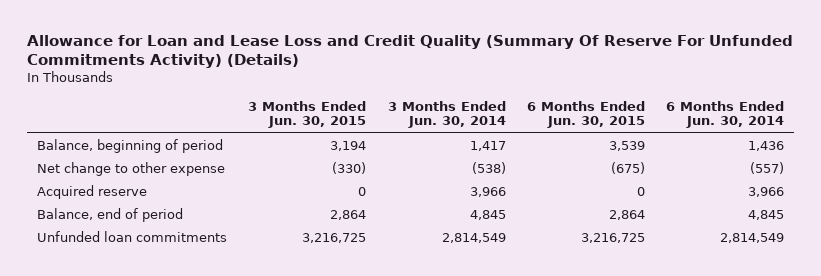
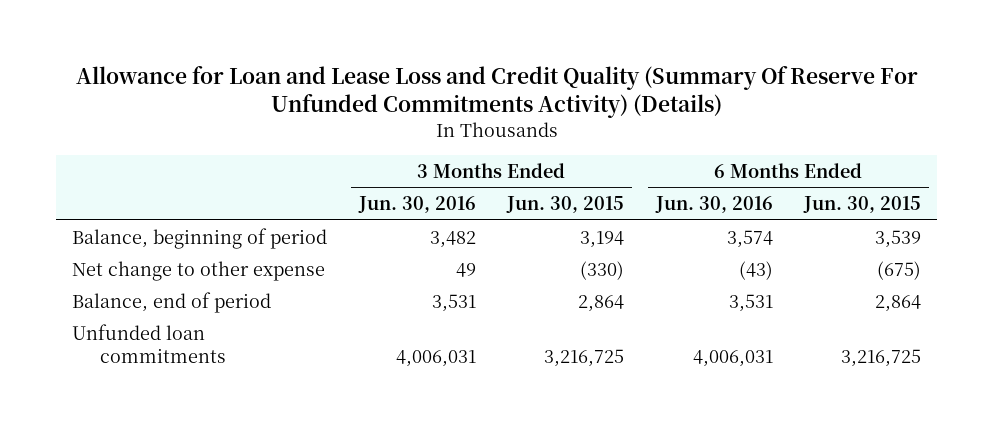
[387,100,506,129] 3 Months Ended Jun. 30, 2014 -> none
[665,100,784,129] 6 Months Ended Jun. 30, 2014 -> none
none -> [357,196,476,214] Jun. 30, 2016
none -> [654,196,773,214] Jun. 30, 2016
[37,185,148,200] Acquired reserve -> none

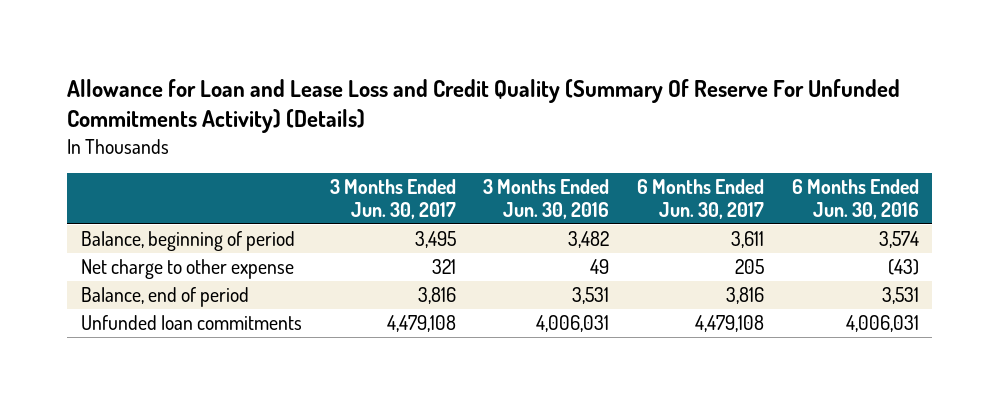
[506,196,625,214] Jun. 30, 2015 -> none
[803,196,922,214] Jun. 30, 2015 -> none
none -> [329,179,456,219] 3 Months Ended Jun. 30, 2017
none -> [636,179,764,219] 6 Months Ended Jun. 30, 2017
[71,260,325,281] Net change to other expense -> [80,259,294,280] Net charge to other expense

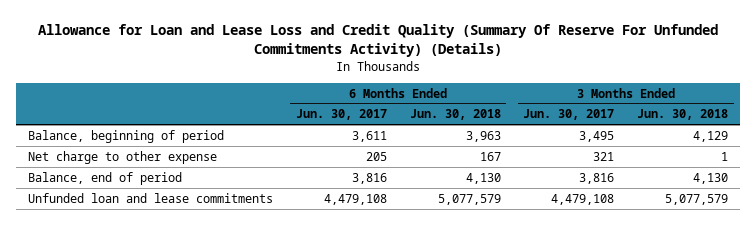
[483,179,610,219] 3 Months Ended Jun. 30, 2016 -> none
[791,179,919,219] 6 Months Ended Jun. 30, 2016 -> none
none -> [409,109,501,121] Jun. 30, 2018
none -> [637,109,729,121] Jun. 30, 2018
[80,315,302,331] Unfunded loan commitments -> [27,192,273,203] Unfunded loan and lease commitments

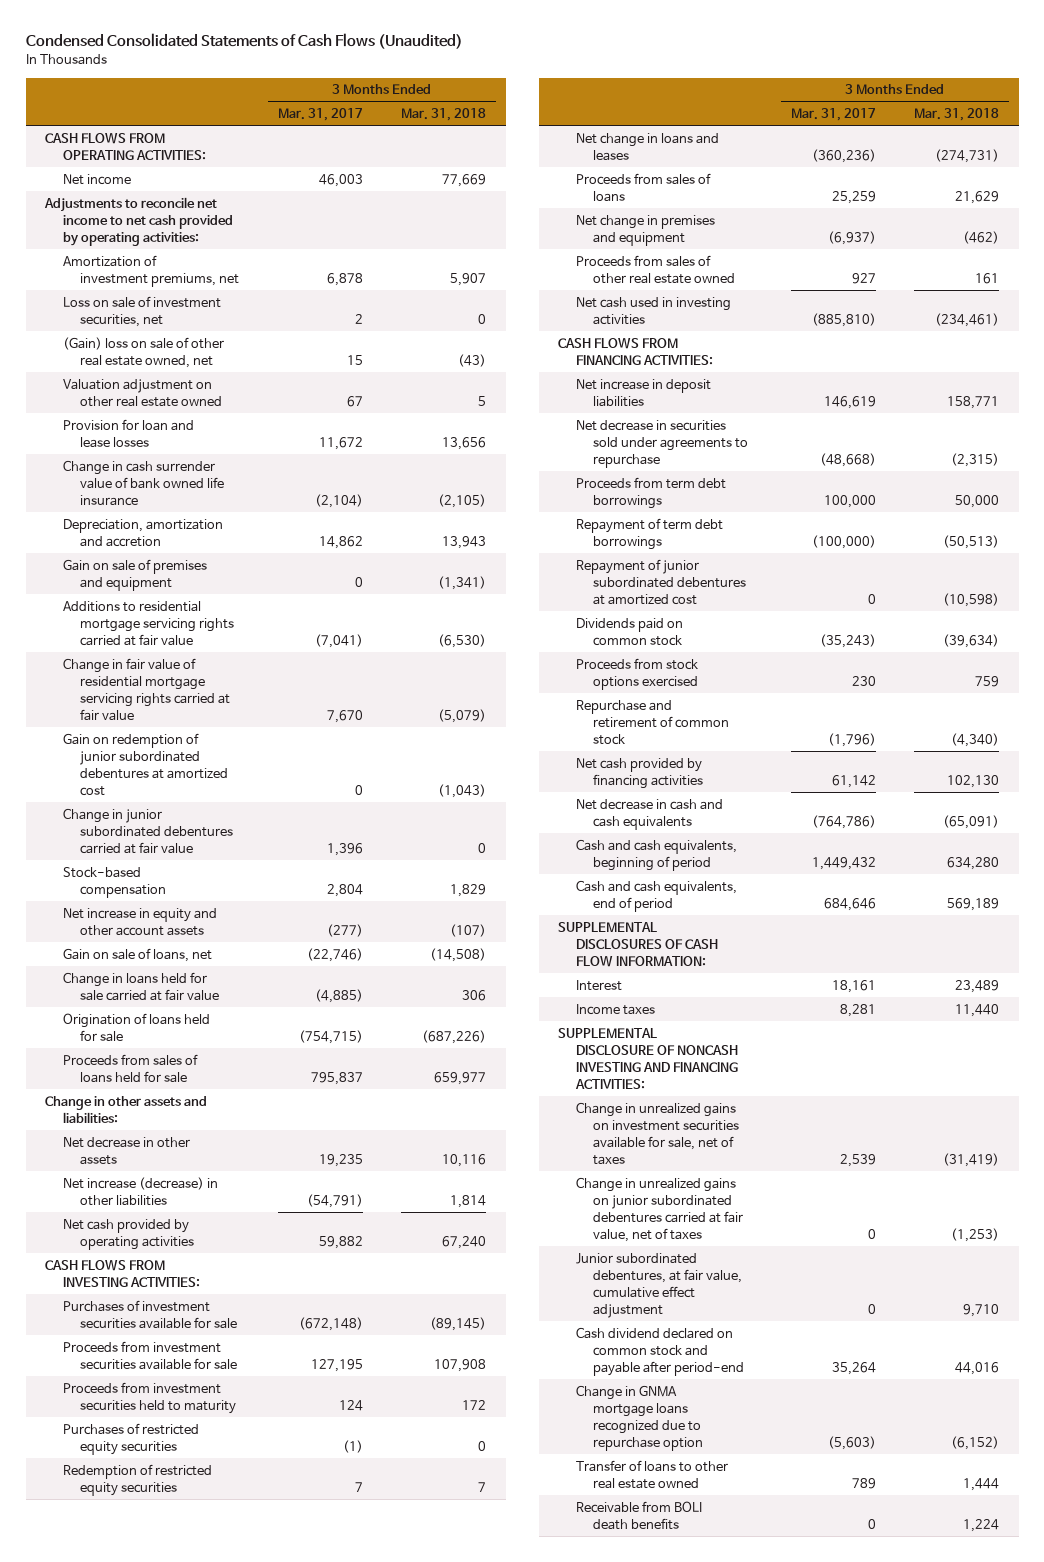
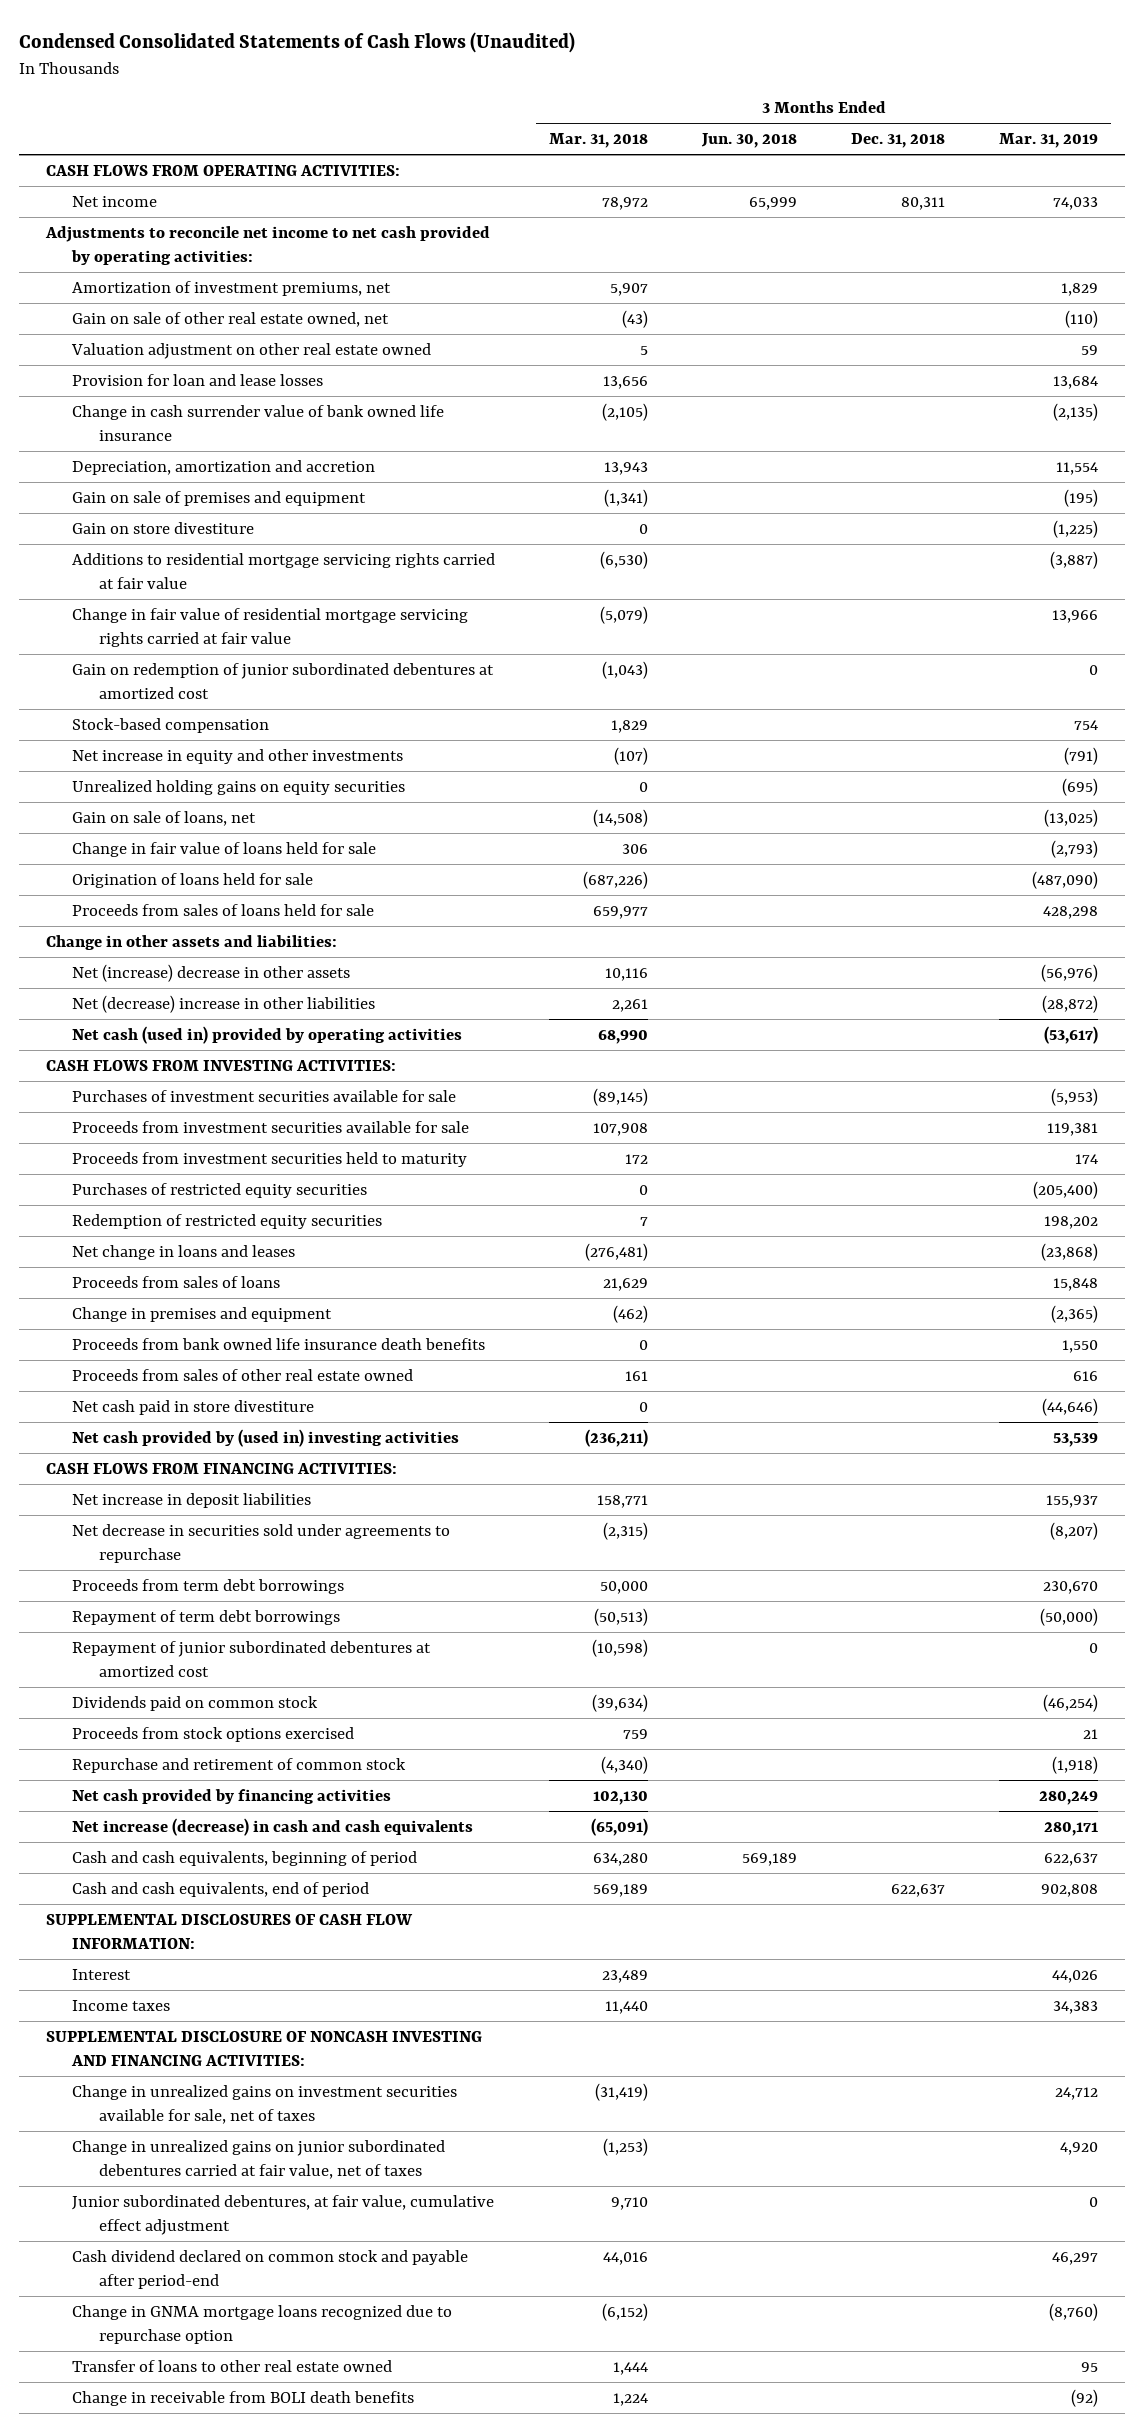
[277,108,363,122] Mar. 31, 2017 -> none
none -> [701,132,798,148] Jun. 30, 2018
none -> [850,132,945,148] Dec. 31, 2018
none -> [998,132,1098,148] Mar. 31, 2019
[442,173,487,187] 77,669 -> [602,196,649,210] 78,972
[62,295,221,327] Loss on sale of investment securities, net -> none
[62,336,224,368] (Gain) loss on sale of other real estate owned, net -> [72,311,390,327] Gain on sale of other real estate owned, net
none -> [72,521,255,534] Gain on store divestiture
[62,807,234,854] Change in junior subordinated debentures carried at fair value -> none
[62,907,217,936] Net increase in equity and other account assets -> [72,748,404,764] Net increase in equity and other investments
none -> [72,779,406,795] Unrealized holding gains on equity securities
[62,971,220,1001] Change in loans held for sale carried at fair value -> [72,841,377,857] Change in fair value of loans held for sale
[62,1136,190,1165] Net decrease in other assets -> [72,963,351,982] Net (increase) decrease in other assets
[62,1176,218,1206] Net increase (decrease) in other liabilities -> [72,994,376,1013] Net (decrease) increase in other liabilities
[450,1194,487,1208] 1,814 -> [612,998,649,1012] 2,261
[62,1218,195,1250] Net cash provided by operating activities -> [72,1025,463,1044] Net cash (used in) provided by operating activities
[442,1235,487,1249] 67,240 -> [598,1029,649,1044] 68,990
[935,148,1000,163] (274,731) -> [585,1242,649,1261] (276,481)
[575,214,715,246] Net change in premises and equipment -> [72,1306,333,1322] Change in premises and equipment
none -> [72,1337,486,1350] Proceeds from bank owned life insurance death benefits
none -> [72,1399,315,1415] Net cash paid in store divestiture
[575,296,731,325] Net cash used in investing activities -> [72,1428,460,1447] Net cash provided by (used in) investing activities
[935,312,1000,327] (234,461) -> [585,1428,649,1447] (236,211)
[575,798,723,830] Net decrease in cash and cash equivalents -> [72,1817,474,1836] Net increase (decrease) in cash and cash equivalents
[575,1500,702,1530] Receivable from BOLI death benefits -> [72,2390,415,2406] Change in receivable from BOLI death benefits

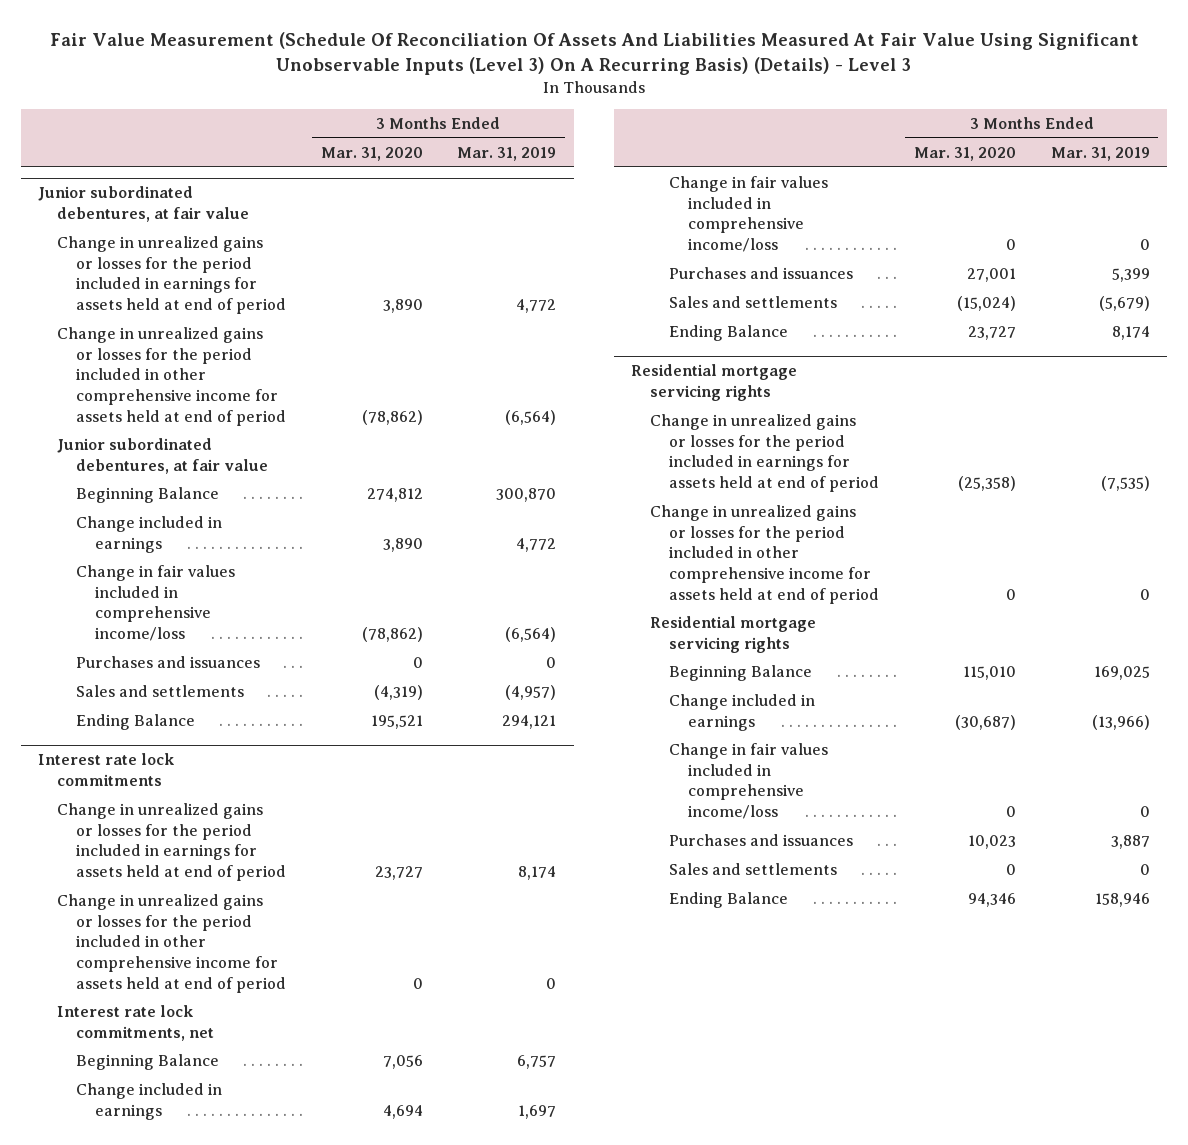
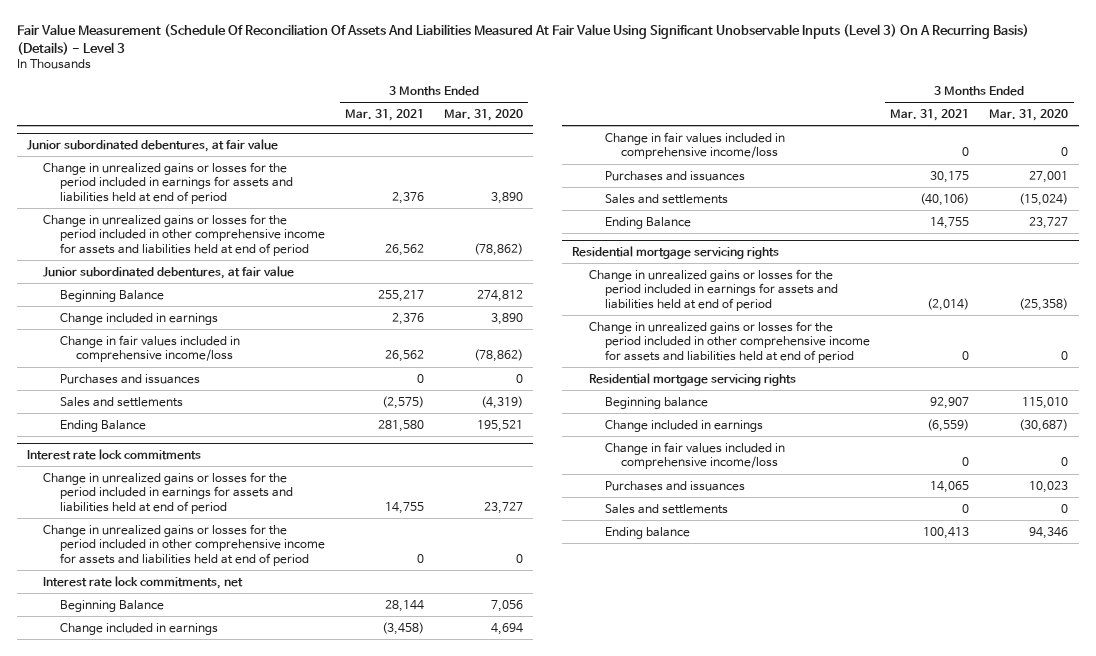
[457,146,557,161] Mar. 31, 2019 -> none
none -> [345,108,425,121] Mar. 31, 2021
[57,235,287,314] Change in unrealized gains or losses for the period included in earnings for assets held at end of period -> [43,161,293,205] Change in unrealized gains or losses for the period included in earnings for assets and liabilities held at end of period
[57,326,287,426] Change in unrealized gains or losses for the period included in other comprehensive income for assets held at end of period -> [43,213,325,257] Change in unrealized gains or losses for the period included in other comprehensive income for assets and liabilities held at end of period
[57,802,287,881] Change in unrealized gains or losses for the period included in earnings for assets held at end of period -> [43,471,293,515] Change in unrealized gains or losses for the period included in earnings for assets and liabilities held at end of period
[57,893,287,993] Change in unrealized gains or losses for the period included in other comprehensive income for assets held at end of period -> [43,523,325,567] Change in unrealized gains or losses for the period included in other comprehensive income for assets and liabilities held at end of period
[650,413,880,492] Change in unrealized gains or losses for the period included in earnings for assets held at end of period -> [588,268,838,312] Change in unrealized gains or losses for the period included in earnings for assets and liabilities held at end of period
[650,504,880,604] Change in unrealized gains or losses for the period included in other comprehensive income for assets held at end of period -> [588,320,870,364] Change in unrealized gains or losses for the period included in other comprehensive income for assets and liabilities held at end of period
[669,664,813,681] Beginning Balance -> [604,396,708,409] Beginning balance
[669,891,789,908] Ending Balance -> [604,526,690,539] Ending balance

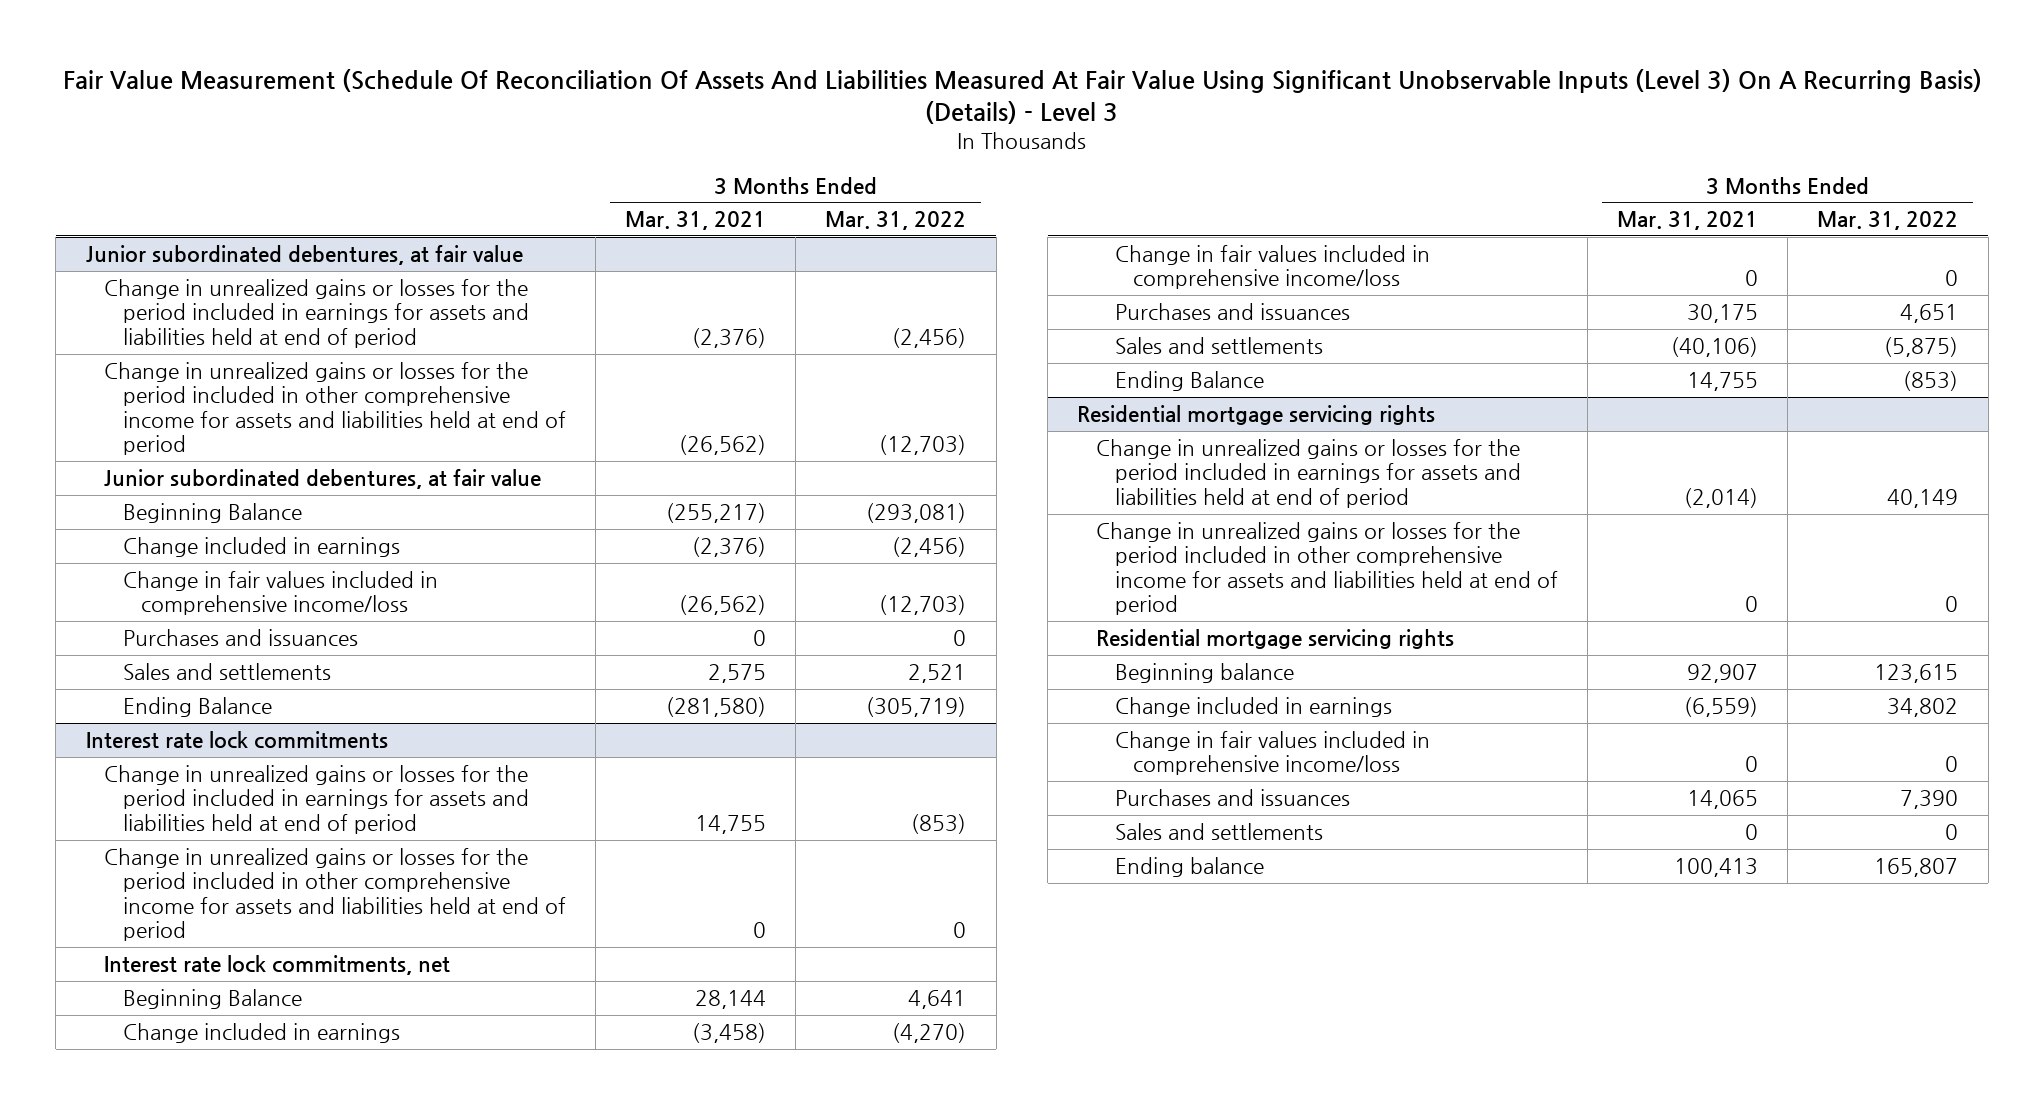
[444,108,524,121] Mar. 31, 2020 -> none
none -> [825,211,967,231] Mar. 31, 2022
[392,192,425,205] 2,376 -> [692,327,767,348] (2,376)
[385,244,425,257] 26,562 -> [679,435,767,456] (26,562)
[378,289,425,302] 255,217 -> [666,503,767,524] (255,217)
[392,312,425,325] 2,376 -> [692,537,767,558] (2,376)
[385,350,425,363] 26,562 -> [679,595,767,616] (26,562)
[382,395,425,409] (2,575) -> [708,664,767,684] 2,575
[378,419,425,432] 281,580 -> [666,697,767,718] (281,580)

